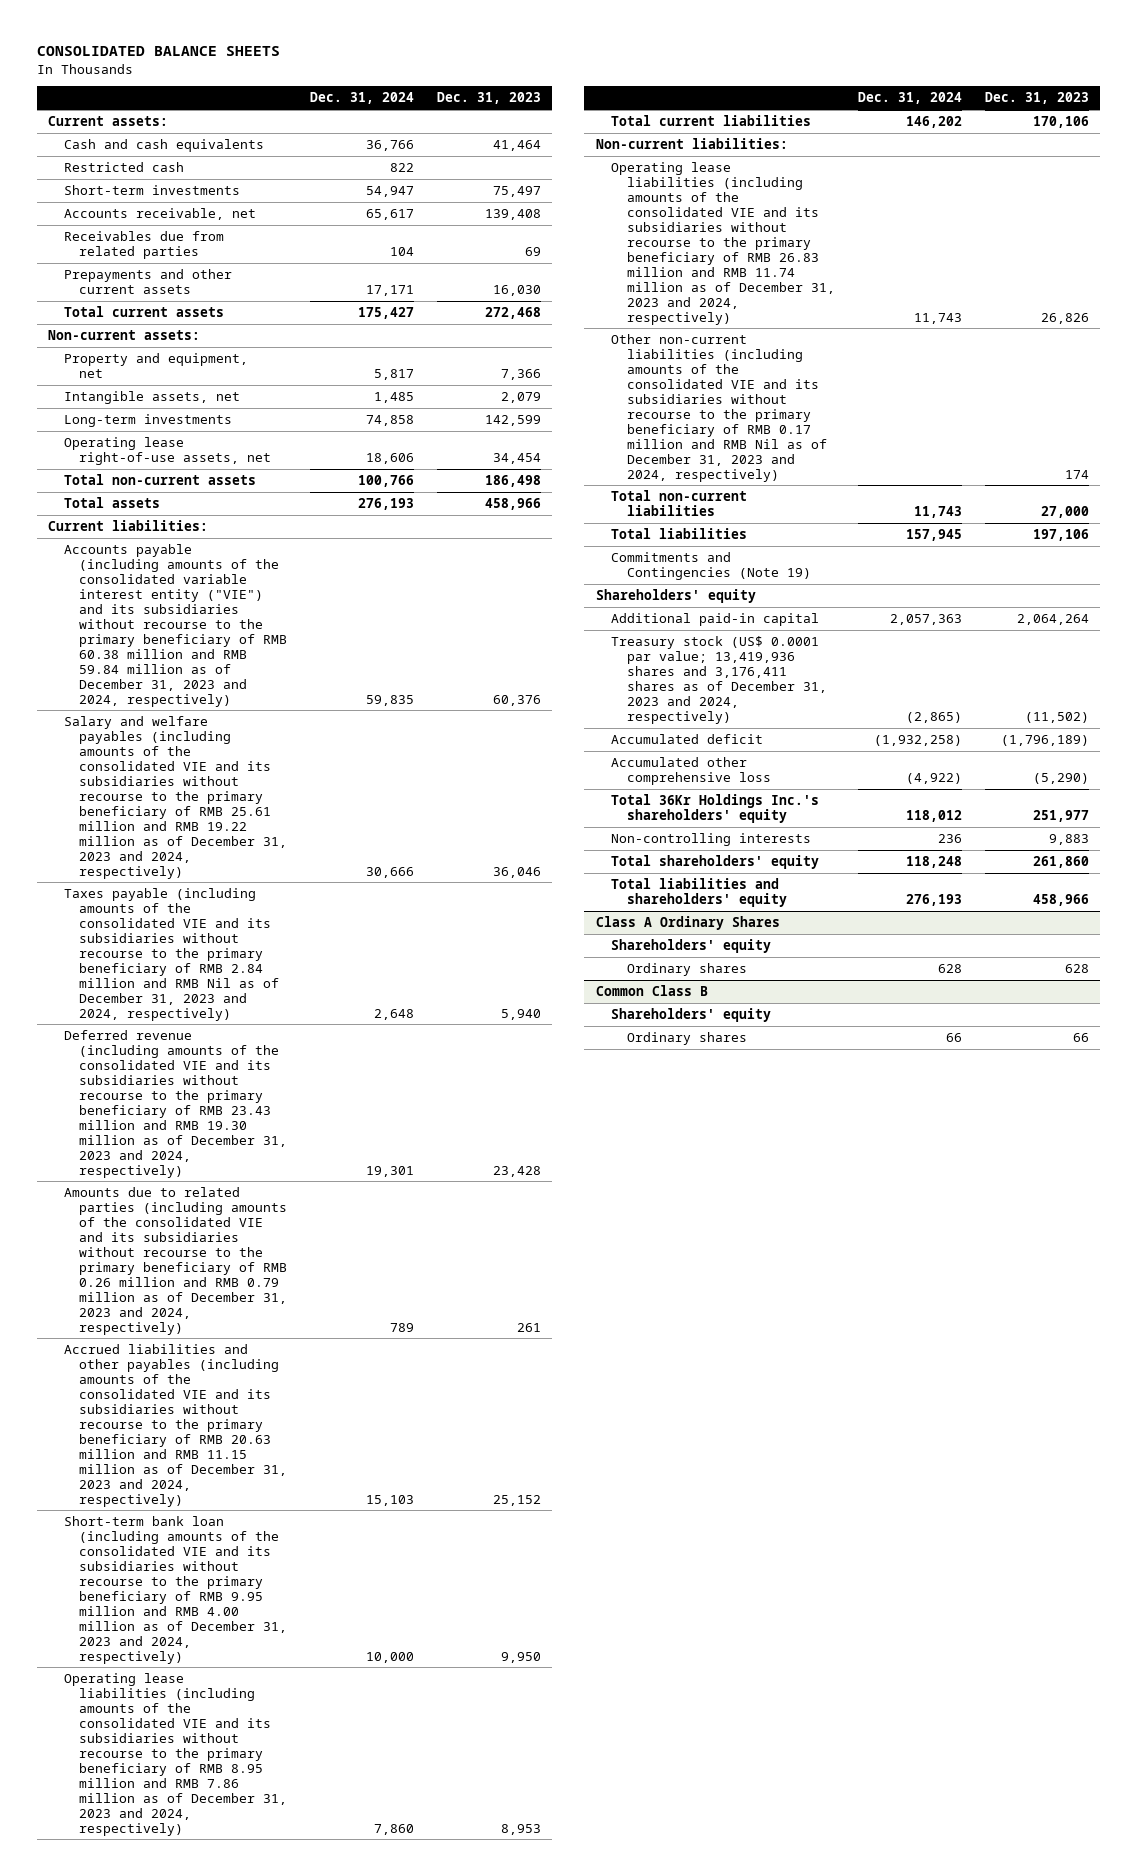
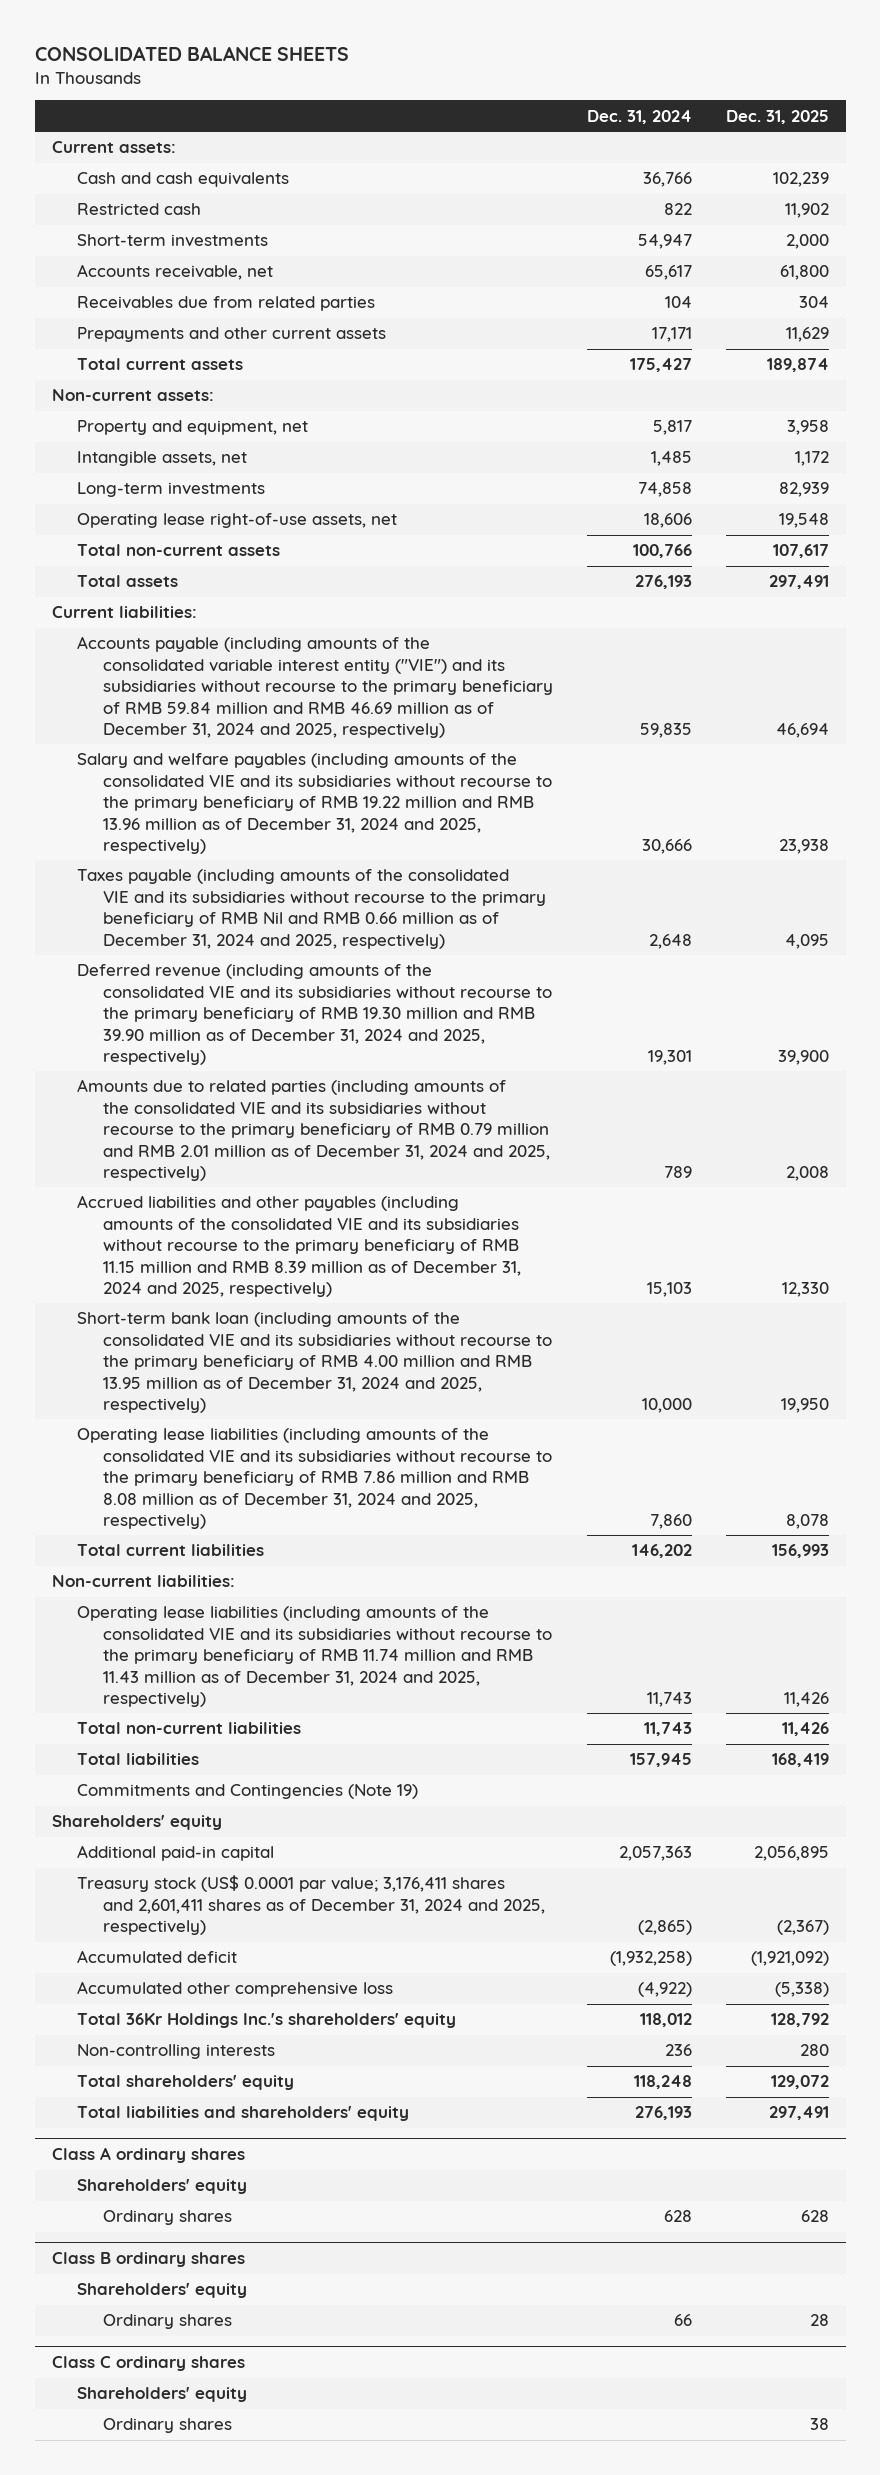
[436,92,541,105] Dec. 31, 2023 -> none
none -> [725,109,829,124] Dec. 31, 2025
[63,543,288,707] Accounts payable (including amounts of the consolidated variable interest entity ("VIE") and its subsidiaries without recourse to the primary beneficiary of RMB 60.38 million and RMB 59.84 million as of December 31, 2023 and 2024, respectively) -> [77,636,553,738] Accounts payable (including amounts of the consolidated variable interest entity ("VIE") and its subsidiaries without recourse to the primary beneficiary of RMB 59.84 million and RMB 46.69 million as of December 31, 2024 and 2025, respectively)
[63,715,288,879] Salary and welfare payables (including amounts of the consolidated VIE and its subsidiaries without recourse to the primary beneficiary of RMB 25.61 million and RMB 19.22 million as of December 31, 2023 and 2024, respectively) -> [77,753,552,854] Salary and welfare payables (including amounts of the consolidated VIE and its subsidiaries without recourse to the primary beneficiary of RMB 19.22 million and RMB 13.96 million as of December 31, 2024 and 2025, respectively)
[63,887,280,1021] Taxes payable (including amounts of the consolidated VIE and its subsidiaries without recourse to the primary beneficiary of RMB 2.84 million and RMB Nil as of December 31, 2023 and 2024, respectively) -> [77,869,546,949] Taxes payable (including amounts of the consolidated VIE and its subsidiaries without recourse to the primary beneficiary of RMB Nil and RMB 0.66 million as of December 31, 2024 and 2025, respectively)
[63,1029,288,1178] Deferred revenue (including amounts of the consolidated VIE and its subsidiaries without recourse to the primary beneficiary of RMB 23.43 million and RMB 19.30 million as of December 31, 2023 and 2024, respectively) -> [77,964,552,1065] Deferred revenue (including amounts of the consolidated VIE and its subsidiaries without recourse to the primary beneficiary of RMB 19.30 million and RMB 39.90 million as of December 31, 2024 and 2025, respectively)
[63,1186,288,1335] Amounts due to related parties (including amounts of the consolidated VIE and its subsidiaries without recourse to the primary beneficiary of RMB 0.26 million and RMB 0.79 million as of December 31, 2023 and 2024, respectively) -> [77,1079,550,1181] Amounts due to related parties (including amounts of the consolidated VIE and its subsidiaries without recourse to the primary beneficiary of RMB 0.79 million and RMB 2.01 million as of December 31, 2024 and 2025, respectively)
[63,1343,288,1507] Accrued liabilities and other payables (including amounts of the consolidated VIE and its subsidiaries without recourse to the primary beneficiary of RMB 20.63 million and RMB 11.15 million as of December 31, 2023 and 2024, respectively) -> [77,1195,521,1297] Accrued liabilities and other payables (including amounts of the consolidated VIE and its subsidiaries without recourse to the primary beneficiary of RMB 11.15 million and RMB 8.39 million as of December 31, 2024 and 2025, respectively)
[63,1515,288,1664] Short-term bank loan (including amounts of the consolidated VIE and its subsidiaries without recourse to the primary beneficiary of RMB 9.95 million and RMB 4.00 million as of December 31, 2023 and 2024, respectively) -> [77,1312,552,1413] Short-term bank loan (including amounts of the consolidated VIE and its subsidiaries without recourse to the primary beneficiary of RMB 4.00 million and RMB 13.95 million as of December 31, 2024 and 2025, respectively)
[63,1672,288,1836] Operating lease liabilities (including amounts of the consolidated VIE and its subsidiaries without recourse to the primary beneficiary of RMB 8.95 million and RMB 7.86 million as of December 31, 2023 and 2024, respectively) -> [77,1428,552,1529] Operating lease liabilities (including amounts of the consolidated VIE and its subsidiaries without recourse to the primary beneficiary of RMB 7.86 million and RMB 8.08 million as of December 31, 2024 and 2025, respectively)
[611,333,828,482] Other non-current liabilities (including amounts of the consolidated VIE and its subsidiaries without recourse to the primary beneficiary of RMB 0.17 million and RMB Nil as of December 31, 2023 and 2024, respectively) -> none
[611,161,836,325] Operating lease liabilities (including amounts of the consolidated VIE and its subsidiaries without recourse to the primary beneficiary of RMB 26.83 million and RMB 11.74 million as of December 31, 2023 and 2024, respectively) -> [77,1606,552,1707] Operating lease liabilities (including amounts of the consolidated VIE and its subsidiaries without recourse to the primary beneficiary of RMB 11.74 million and RMB 11.43 million as of December 31, 2024 and 2025, respectively)
[611,635,828,724] Treasury stock (US$ 0.0001 par value; 13,419,936 shares and 3,176,411 shares as of December 31, 2023 and 2024, respectively) -> [77,1875,545,1936] Treasury stock (US$ 0.0001 par value; 3,176,411 shares and 2,601,411 shares as of December 31, 2024 and 2025, respectively)
[595,915,780,930] Class A Ordinary Shares -> [51,2147,245,2164] Class A ordinary shares
[595,984,708,996] Common Class B -> [51,2252,245,2268] Class B ordinary shares
none -> [51,2356,245,2372] Class C ordinary shares
none -> [77,2387,248,2403] Shareholders' equity
none -> [102,2418,232,2434] Ordinary shares

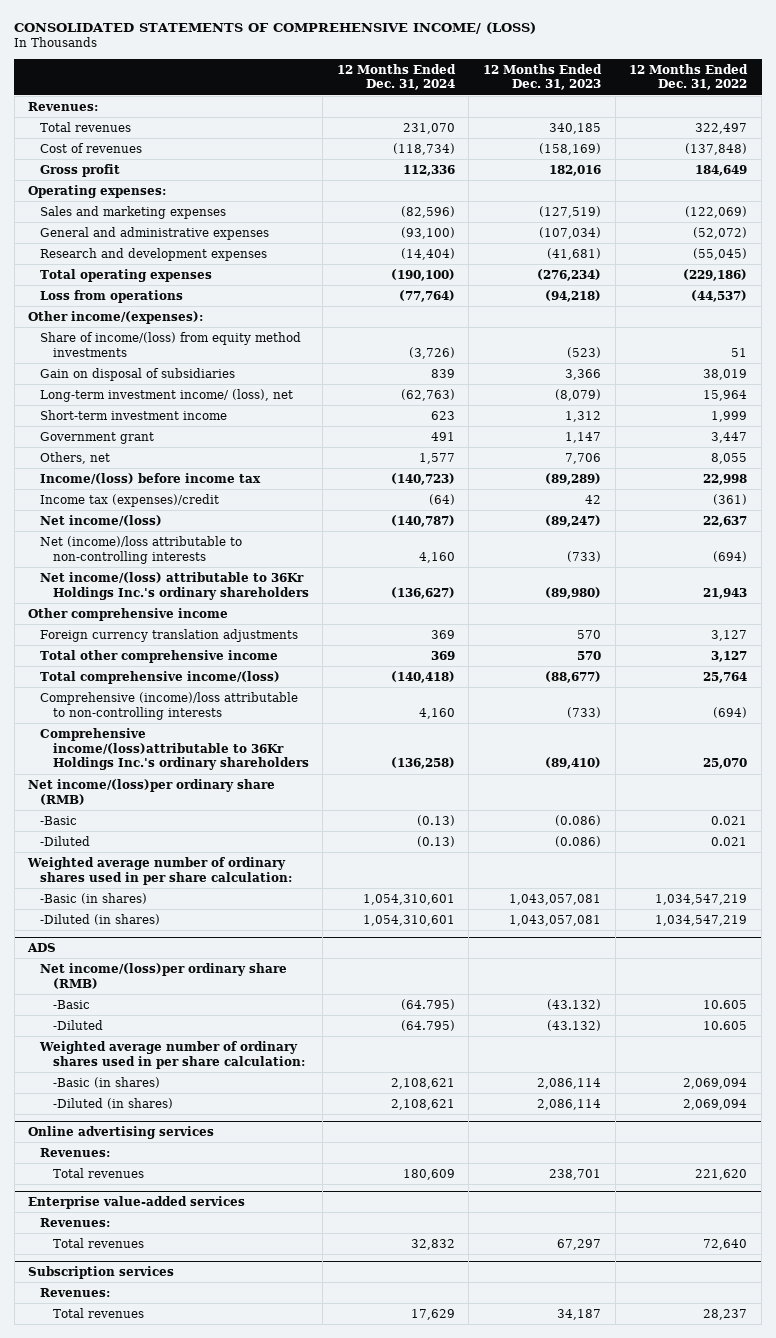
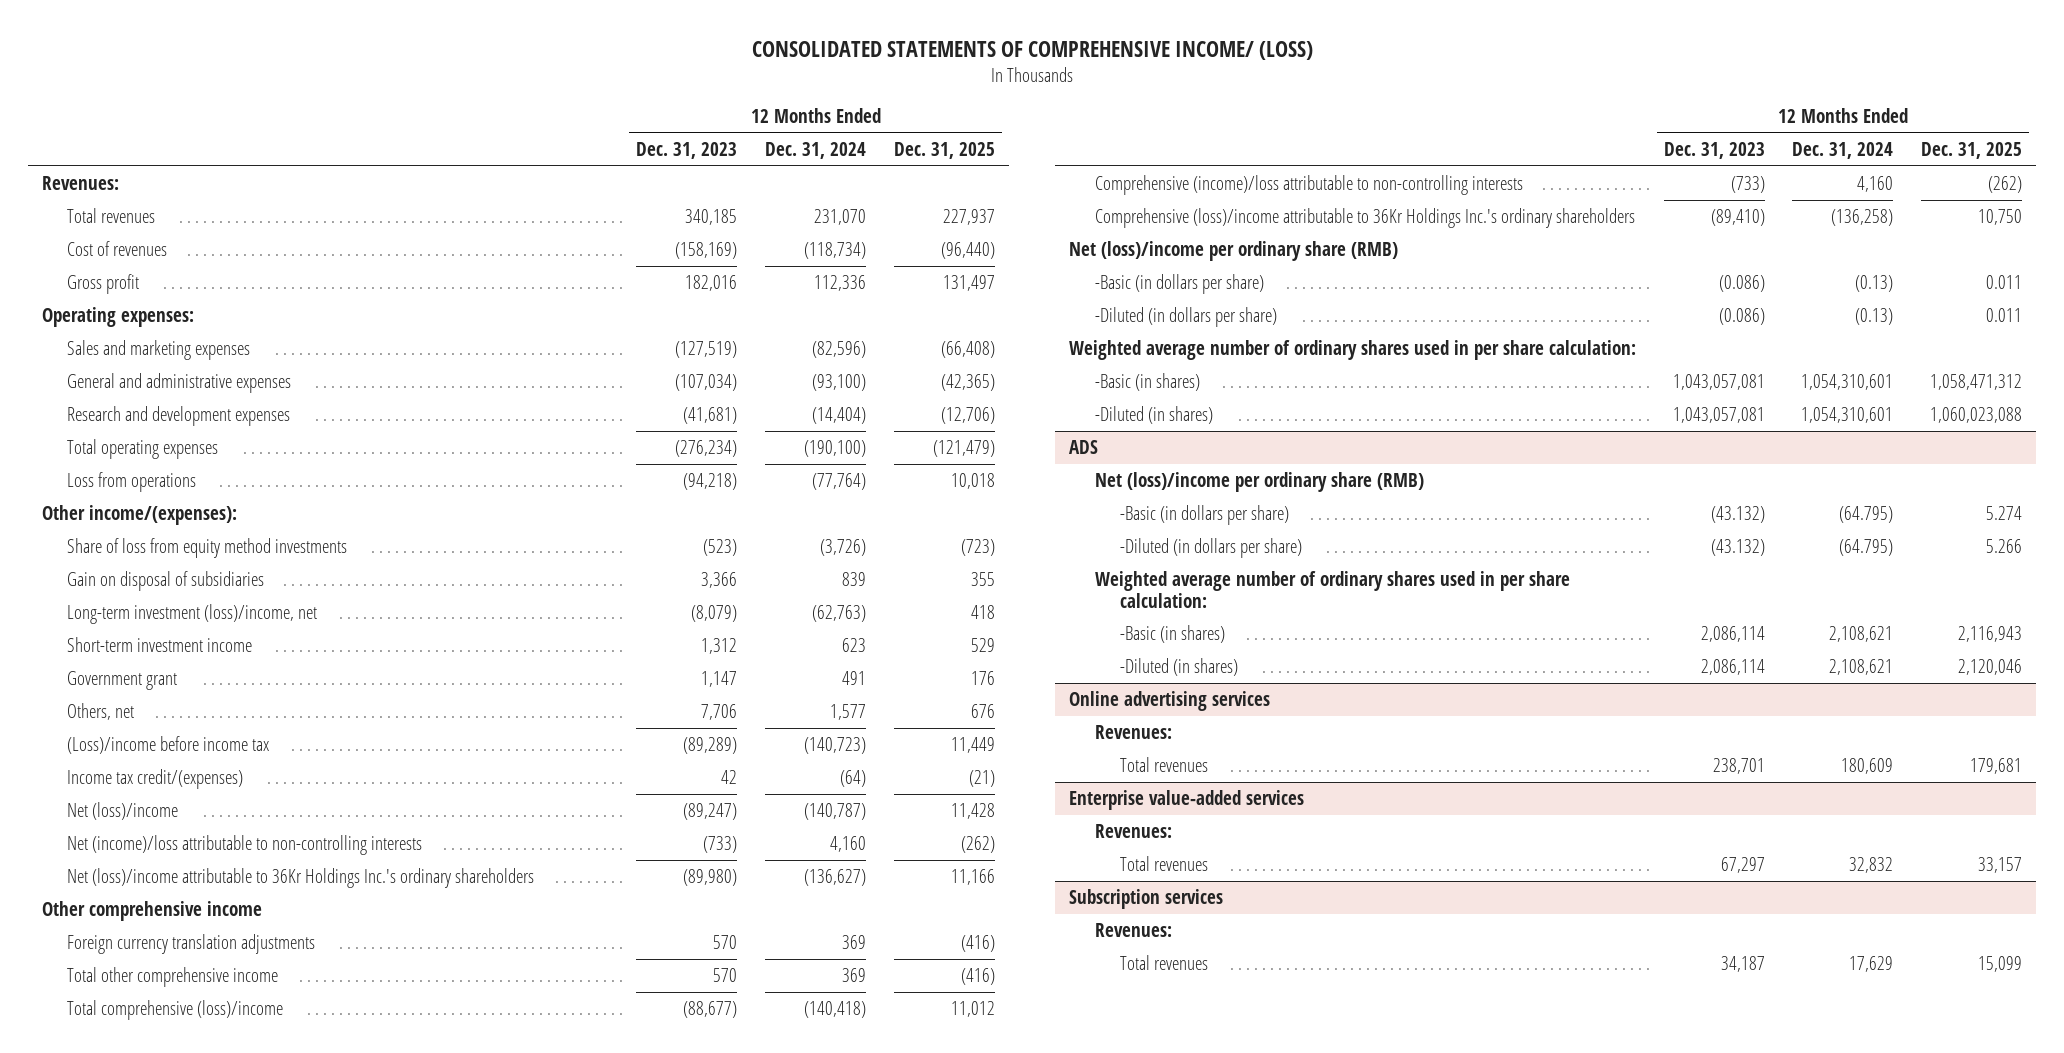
[629,63,749,91] 12 Months Ended Dec. 31, 2022 -> none
none -> [893,141,995,159] Dec. 31, 2025
[40,331,302,357] Share of income/(loss) from equity method investments -> [67,537,348,558] Share of loss from equity method investments
[40,388,294,402] Long-term investment income/ (loss), net -> [67,603,318,624] Long-term investment (loss)/income, net
[40,472,262,484] Income/(loss) before income tax -> [67,735,270,754] (Loss)/income before income tax
[40,493,220,507] Income tax (expenses)/credit -> [67,768,244,789] Income tax credit/(expenses)
[40,514,163,526] Net income/(loss) -> [67,801,179,820] Net (loss)/income
[40,571,309,600] Net income/(loss) attributable to 36Kr Holdings Inc.'s ordinary shareholders -> [67,867,535,888] Net (loss)/income attributable to 36Kr Holdings Inc.'s ordinary shareholders
[40,670,281,684] Total comprehensive income/(loss) -> [67,999,284,1020] Total comprehensive (loss)/income
[40,727,309,771] Comprehensive income/(loss)attributable to 36Kr Holdings Inc.'s ordinary shareholders -> [1094,207,1635,228] Comprehensive (loss)/income attributable to 36Kr Holdings Inc.'s ordinary shareholders
[28,778,276,805] Net income/(loss)per ordinary share (RMB) -> [1068,240,1398,261] Net (loss)/income per ordinary share (RMB)
[40,815,78,825] -Basic -> [1094,273,1264,294] -Basic (in dollars per share)
[40,835,91,846] -Diluted -> [1094,306,1277,327] -Diluted (in dollars per share)
[40,962,288,989] Net income/(loss)per ordinary share (RMB) -> [1094,471,1424,492] Net (loss)/income per ordinary share (RMB)
[52,999,90,1009] -Basic -> [1120,504,1290,525] -Basic (in dollars per share)
[52,1019,103,1030] -Diluted -> [1120,537,1303,558] -Diluted (in dollars per share)

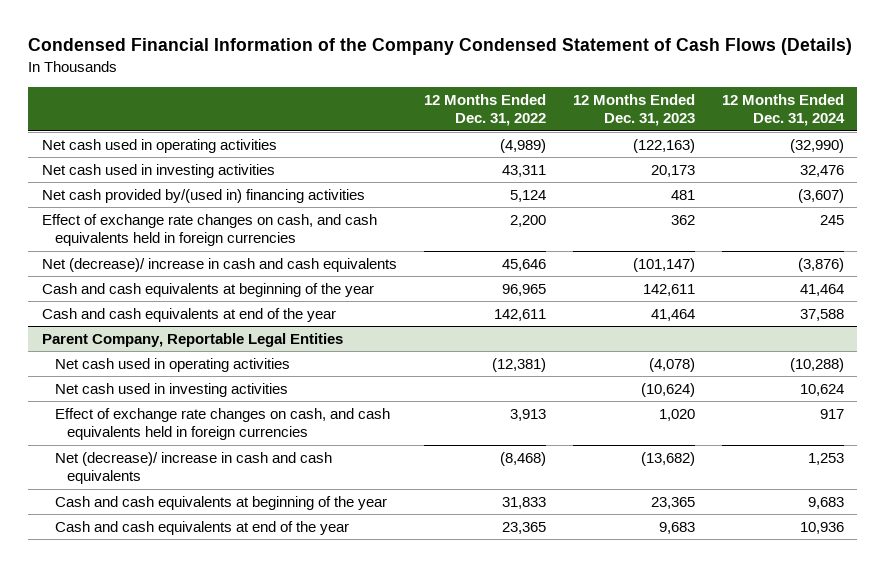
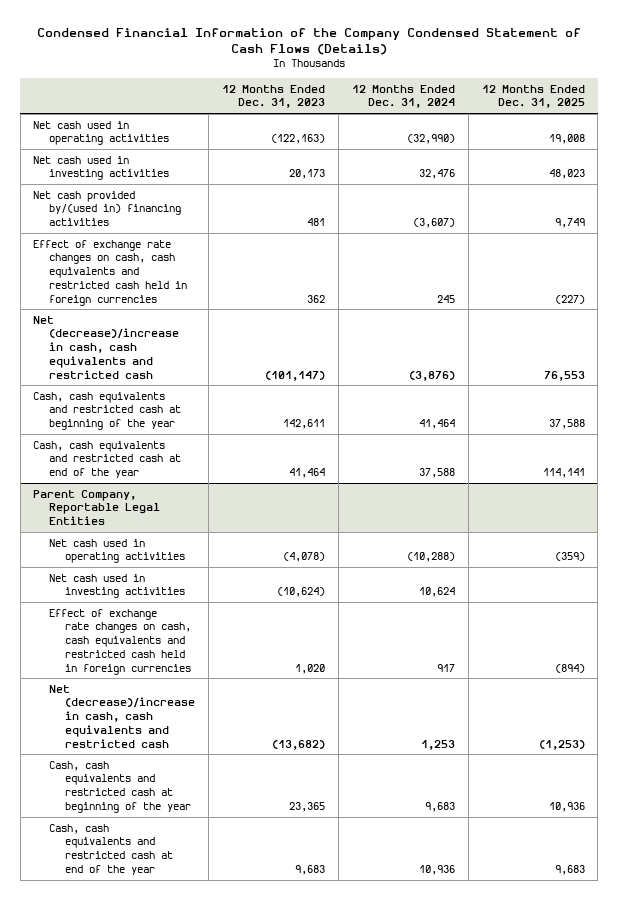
[423,93,546,127] 12 Months Ended Dec. 31, 2022 -> none
none -> [481,84,585,109] 12 Months Ended Dec. 31, 2025
[41,213,377,247] Effect of exchange rate changes on cash, and cash equivalents held in foreign currencies -> [33,239,188,306] Effect of exchange rate changes on cash, cash equivalents and restricted cash held in foreign currencies
[41,257,397,272] Net (decrease)/ increase in cash and cash equivalents -> [33,315,180,379] Net (decrease)/increase in cash, cash equivalents and restricted cash
[41,282,374,297] Cash and cash equivalents at beginning of the year -> [33,391,182,431] Cash, cash equivalents and restricted cash at beginning of the year
[41,307,336,322] Cash and cash equivalents at end of the year -> [33,440,182,479] Cash, cash equivalents and restricted cash at end of the year
[54,407,390,441] Effect of exchange rate changes on cash, and cash equivalents held in foreign currencies -> [49,608,192,675] Effect of exchange rate changes on cash, cash equivalents and restricted cash held in foreign currencies
[54,451,332,485] Net (decrease)/ increase in cash and cash equivalents -> [49,684,196,748] Net (decrease)/increase in cash, cash equivalents and restricted cash
[54,495,387,510] Cash and cash equivalents at beginning of the year -> [49,760,192,813] Cash, cash equivalents and restricted cash at beginning of the year
[54,520,349,535] Cash and cash equivalents at end of the year -> [49,823,174,875] Cash, cash equivalents and restricted cash at end of the year

